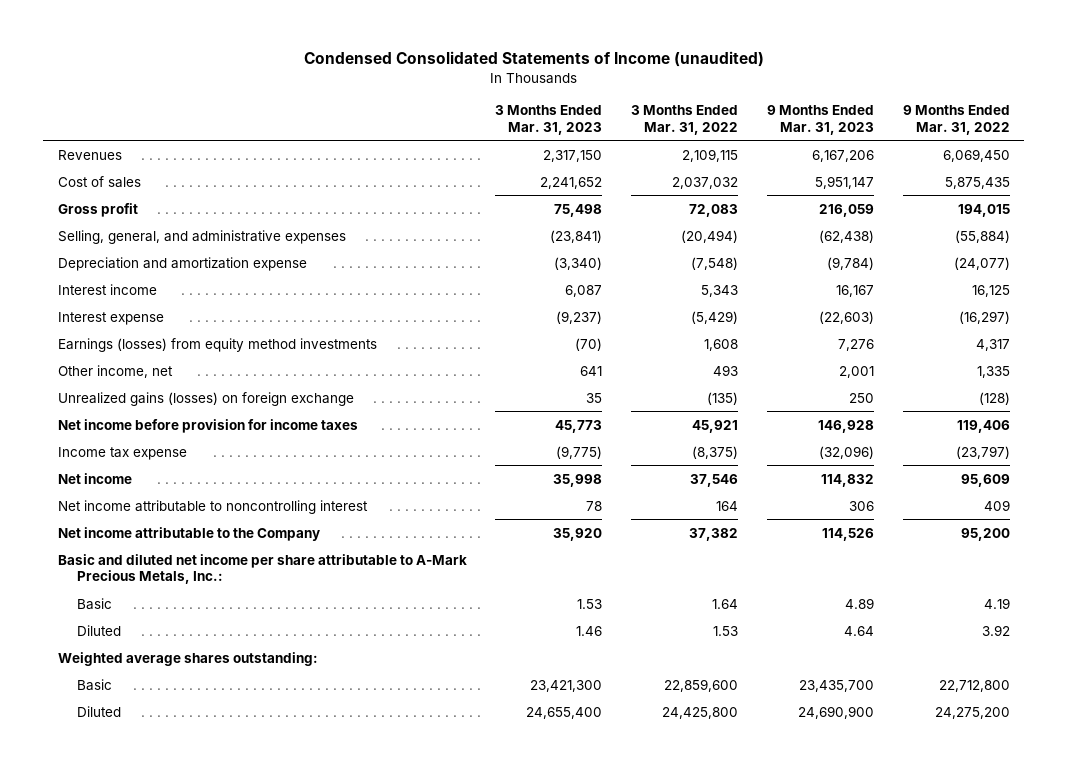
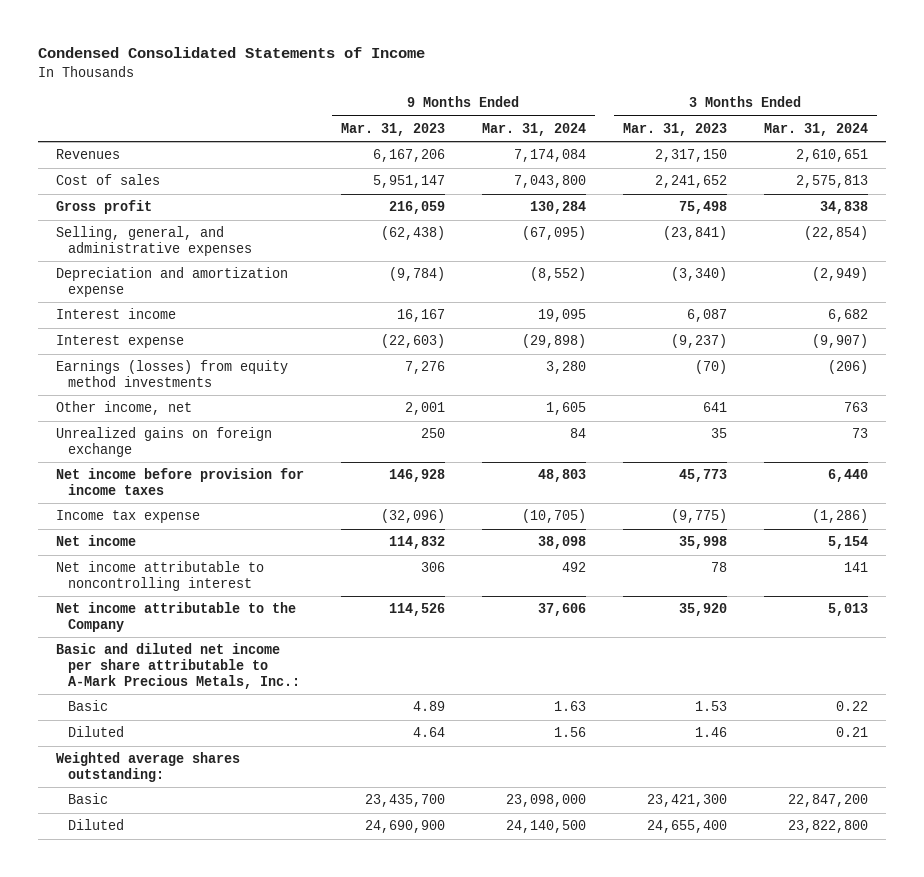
[303,51,764,68] Condensed Consolidated Statements of Income (unaudited) -> [37,47,425,59] Condensed Consolidated Statements of Income
[631,105,739,135] 3 Months Ended Mar. 31, 2022 -> none
[902,105,1010,135] 9 Months Ended Mar. 31, 2022 -> none
none -> [481,122,586,136] Mar. 31, 2024
none -> [763,122,868,136] Mar. 31, 2024
[57,391,354,406] Unrealized gains (losses) on foreign exchange -> [56,427,273,457] Unrealized gains on foreign exchange

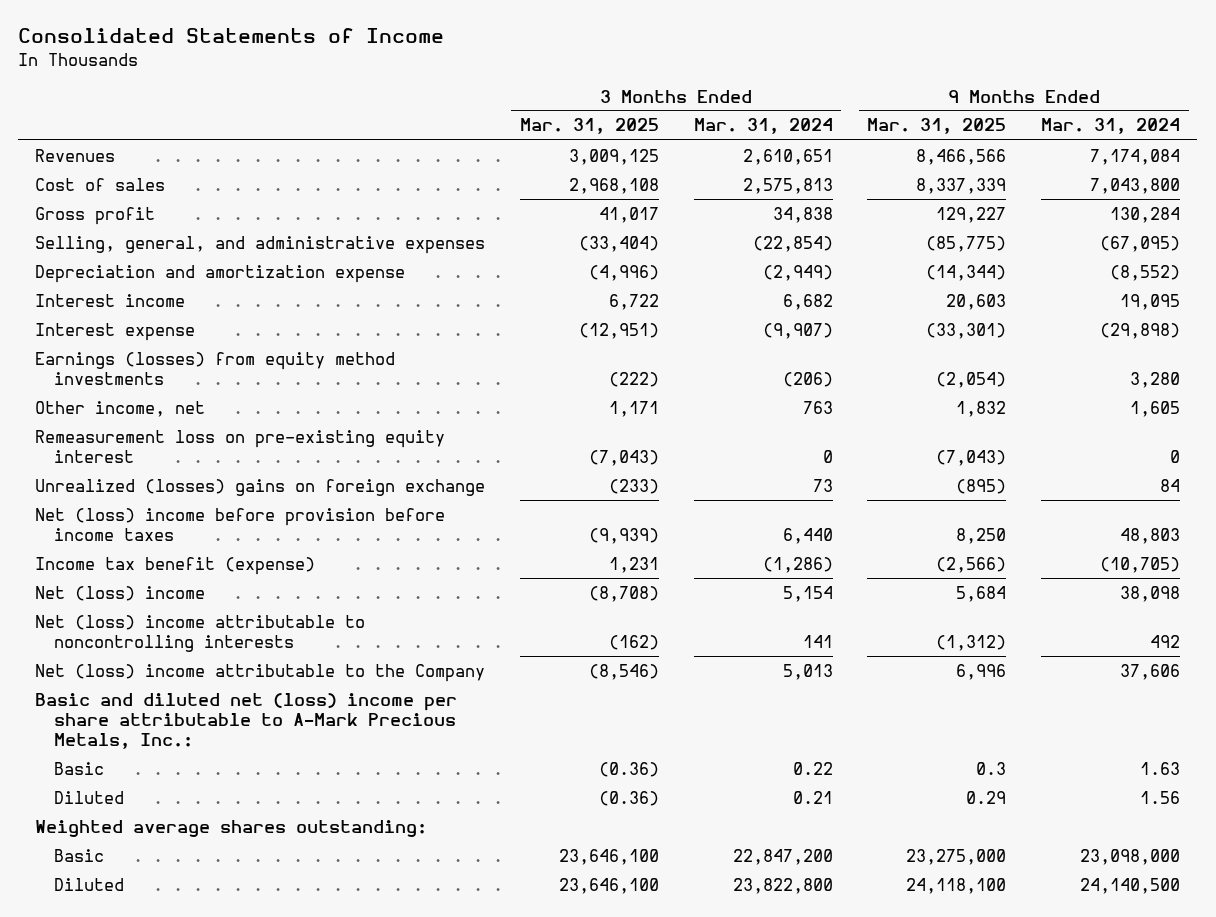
[37,47,425,59] Condensed Consolidated Statements of Income -> [18,28,445,44] Consolidated Statements of Income
[340,122,445,136] Mar. 31, 2023 -> none
[622,122,727,136] Mar. 31, 2023 -> none
none -> [520,118,660,135] Mar. 31, 2025
none -> [867,118,1007,135] Mar. 31, 2025
none -> [35,429,446,463] Remeasurement loss on pre-existing equity interest
[56,427,273,457] Unrealized gains on foreign exchange -> [35,478,486,496] Unrealized (losses) gains on foreign exchange
[56,468,305,495] Net income before provision for income taxes -> [35,507,446,541] Net (loss) income before provision before income taxes
[56,510,201,524] Income tax expense -> [35,556,316,575] Income tax benefit (expense)
[56,535,137,547] Net income -> [35,585,206,601] Net (loss) income
[56,561,265,591] Net income attributable to noncontrolling interest -> [35,614,366,652] Net (loss) income attributable to noncontrolling interests
[56,602,297,632] Net income attributable to the Company -> [35,663,486,682] Net (loss) income attributable to the Company
[56,643,301,689] Basic and diluted net income per share attributable to A-Mark Precious Metals, Inc.: -> [35,692,458,749] Basic and diluted net (loss) income per share attributable to A-Mark Precious Metals, Inc.:

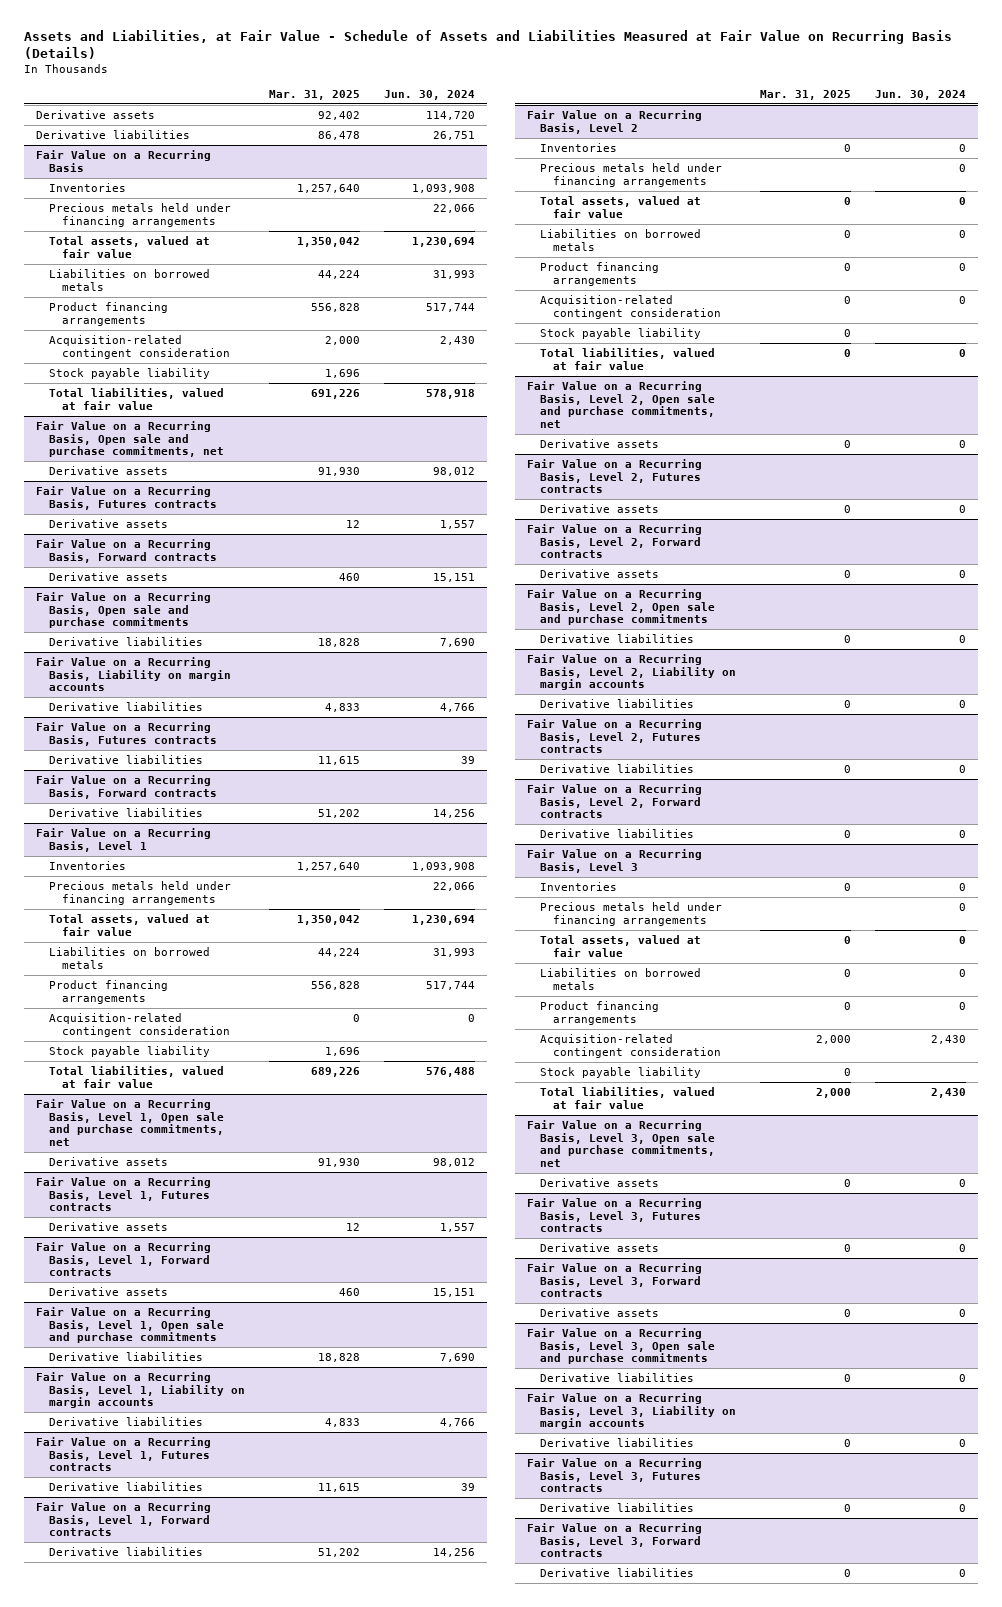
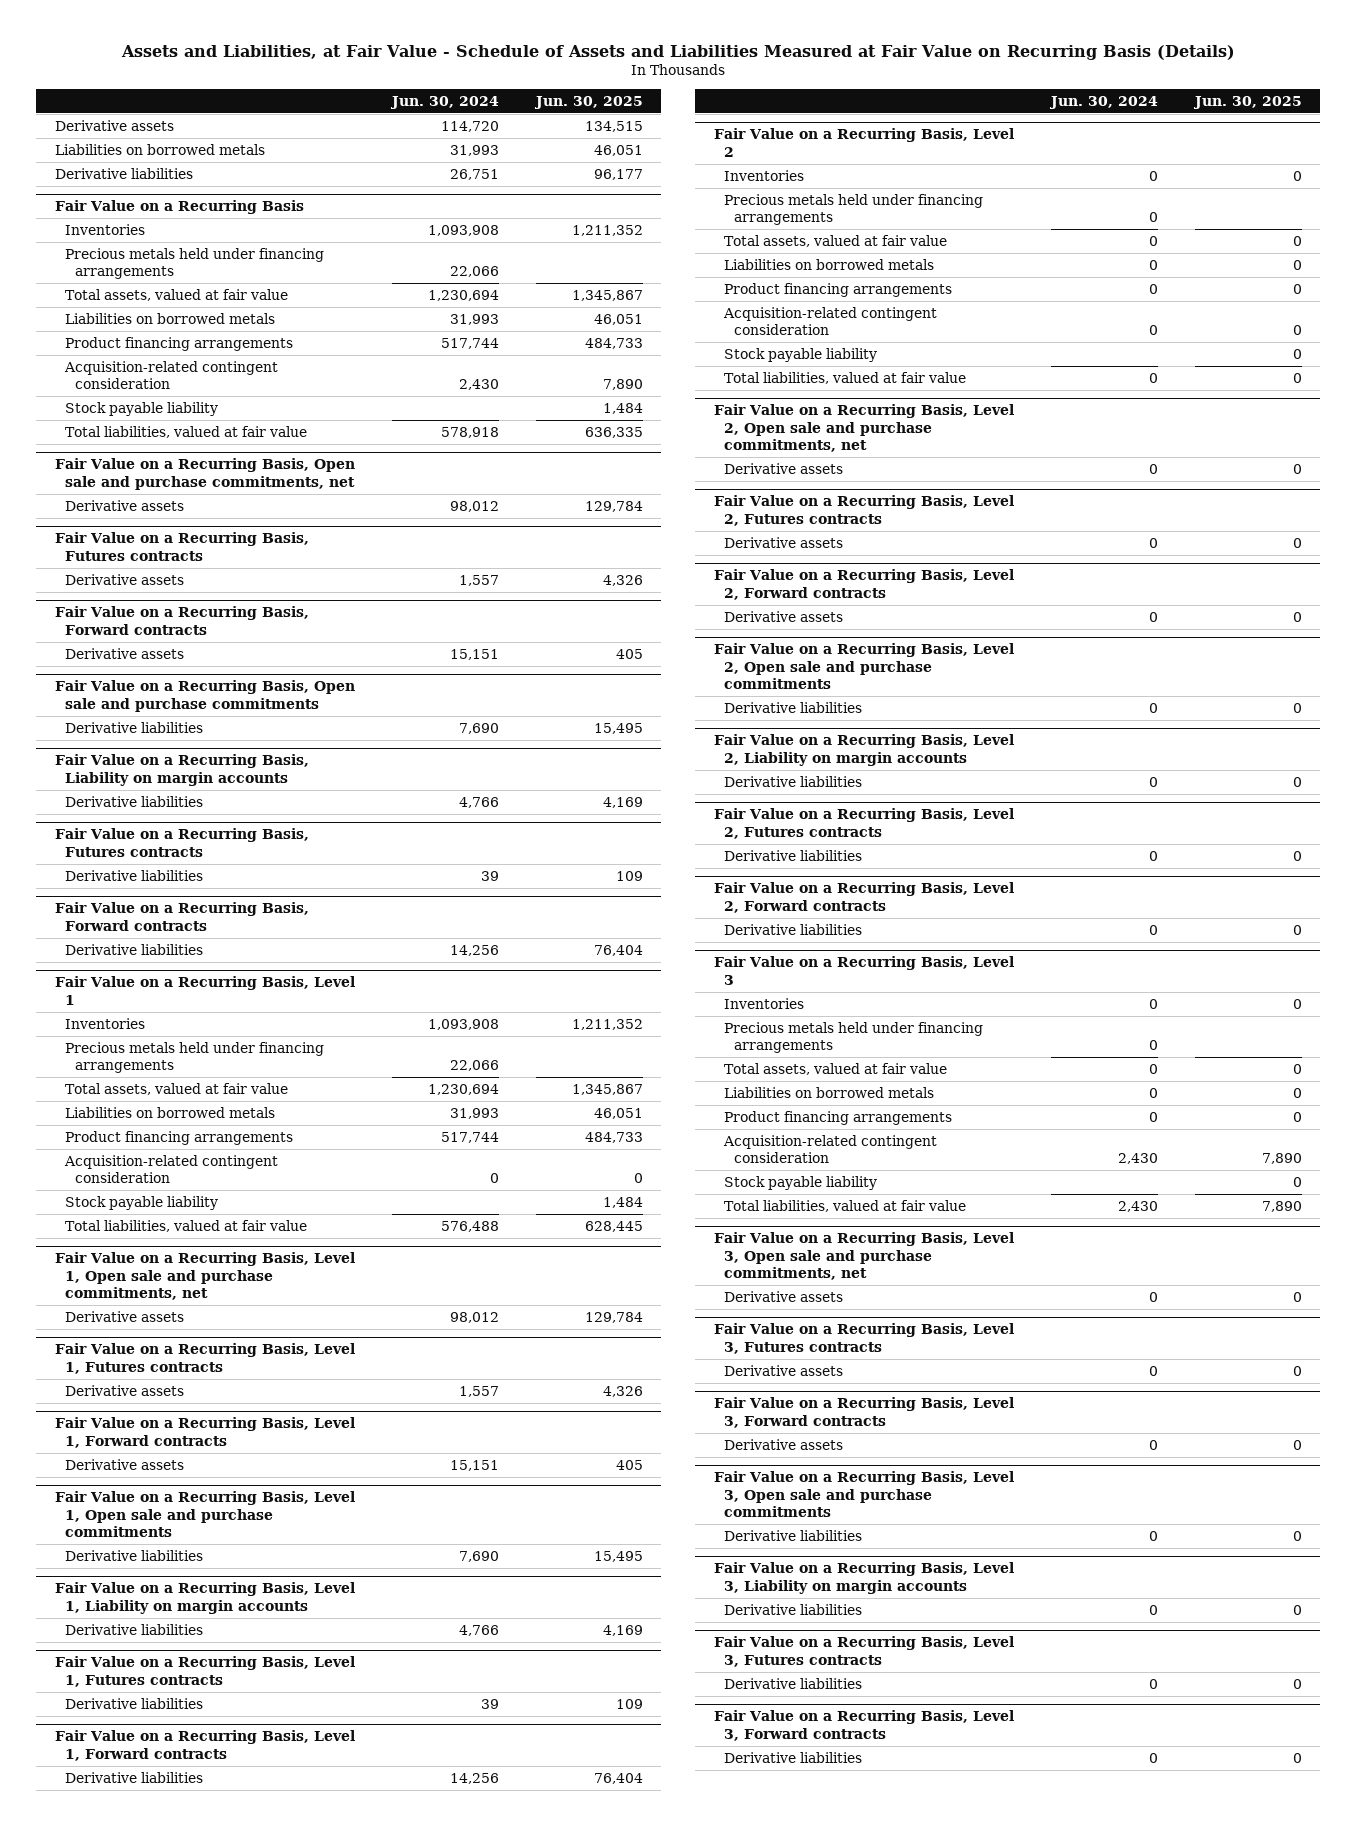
[269,89,361,100] Mar. 31, 2025 -> none
none -> [533,95,643,109] Jun. 30, 2025
none -> [54,143,265,155] Liabilities on borrowed metals

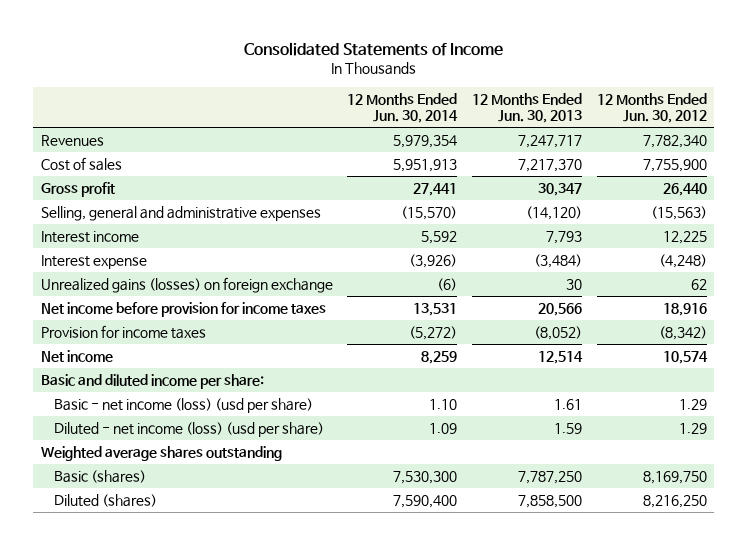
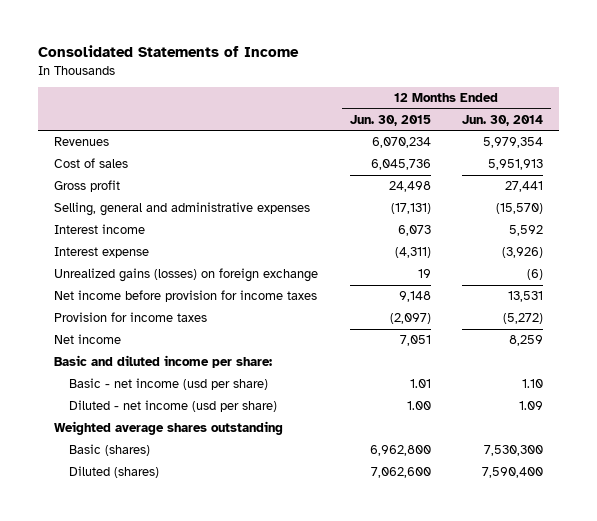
[472,92,583,124] 12 Months Ended Jun. 30, 2013 -> none
[597,92,708,124] 12 Months Ended Jun. 30, 2012 -> none
none -> [349,114,431,126] Jun. 30, 2015
[54,397,314,413] Basic - net income (loss) (usd per share) -> [68,378,268,391] Basic - net income (usd per share)
[54,421,325,437] Diluted - net income (loss) (usd per share) -> [68,400,277,413] Diluted - net income (usd per share)

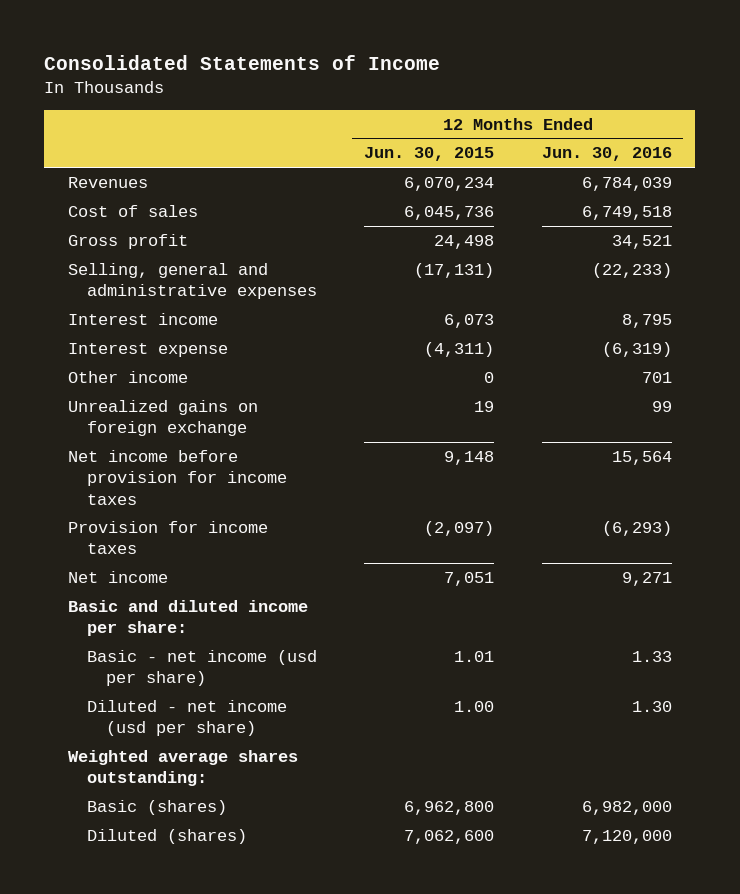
[462,114,544,126] Jun. 30, 2014 -> none
none -> [541,147,672,162] Jun. 30, 2016
none -> [67,370,188,383] Other income
[53,268,318,283] Unrealized gains (losses) on foreign exchange -> [67,399,258,437] Unrealized gains on foreign exchange
[53,421,283,436] Weighted average shares outstanding -> [67,749,298,787] Weighted average shares outstanding:

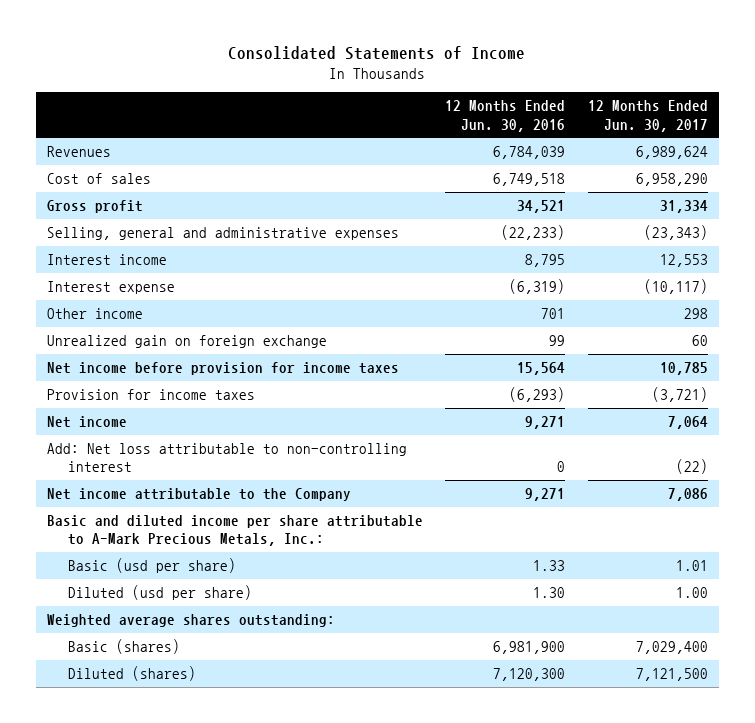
[364,147,495,162] Jun. 30, 2015 -> none
none -> [587,100,708,132] 12 Months Ended Jun. 30, 2017
[67,399,258,437] Unrealized gains on foreign exchange -> [46,334,327,348] Unrealized gain on foreign exchange
none -> [46,442,407,473] Add: Net loss attributable to non-controlling interest
none -> [46,487,351,501] Net income attributable to the Company
[67,599,308,637] Basic and diluted income per share: -> [46,514,423,547] Basic and diluted income per share attributable to A-Mark Precious Metals, Inc.:
[86,649,317,687] Basic - net income (usd per share) -> [67,557,236,573] Basic (usd per share)
[86,699,287,737] Diluted - net income (usd per share) -> [67,584,252,600] Diluted (usd per share)
[581,800,672,815] 6,982,000 -> [493,640,566,654] 6,981,900
[581,829,672,844] 7,120,000 -> [493,667,566,681] 7,120,300

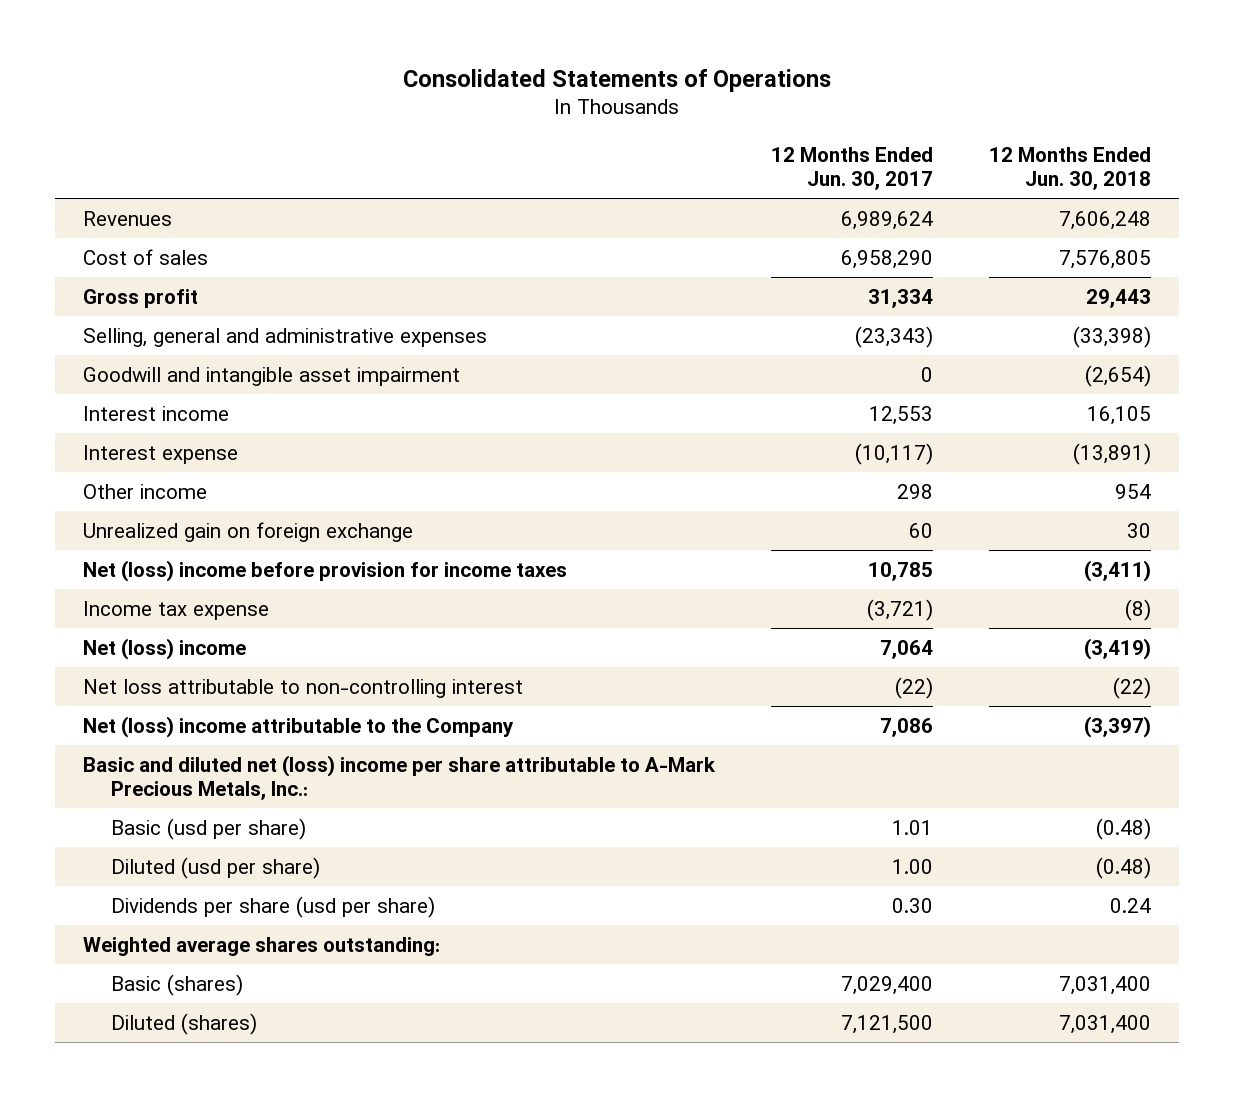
[228,46,526,61] Consolidated Statements of Income -> [403,68,832,92] Consolidated Statements of Operations
[445,100,566,132] 12 Months Ended Jun. 30, 2016 -> none
none -> [989,146,1152,190] 12 Months Ended Jun. 30, 2018
none -> [83,366,461,386] Goodwill and intangible asset impairment
[46,361,399,375] Net income before provision for income taxes -> [83,559,568,582] Net (loss) income before provision for income taxes
[46,388,255,400] Provision for income taxes -> [83,600,270,620] Income tax expense
[46,415,127,428] Net income -> [83,637,247,660] Net (loss) income
[46,442,407,473] Add: Net loss attributable to non-controlling interest -> [83,678,524,698] Net loss attributable to non-controlling interest
[46,487,351,501] Net income attributable to the Company -> [83,715,515,738] Net (loss) income attributable to the Company
[46,514,423,547] Basic and diluted income per share attributable to A-Mark Precious Metals, Inc.: -> [83,754,717,801] Basic and diluted net (loss) income per share attributable to A-Mark Precious Metals, Inc.:
none -> [110,895,435,918] Dividends per share (usd per share)

